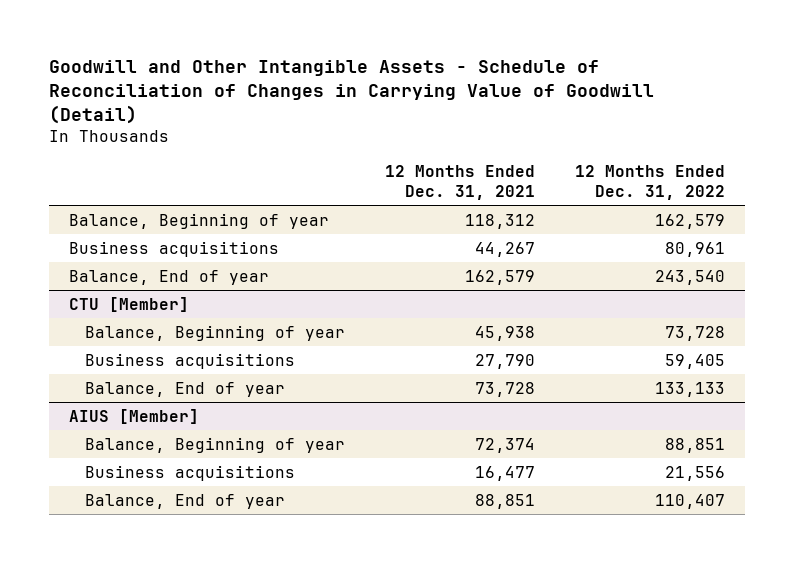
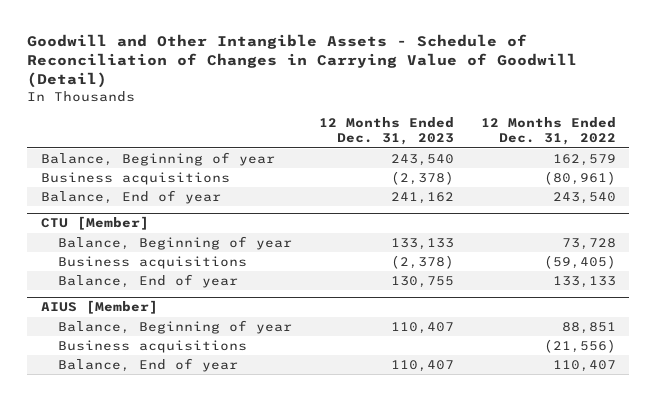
[384,165,535,201] 12 Months Ended Dec. 31, 2021 -> none
none -> [318,117,454,146] 12 Months Ended Dec. 31, 2023
[664,241,725,257] 80,961 -> [543,170,616,185] (80,961)
[664,353,725,369] 59,405 -> [543,254,616,269] (59,405)
[664,465,725,481] 21,556 -> [543,338,616,353] (21,556)

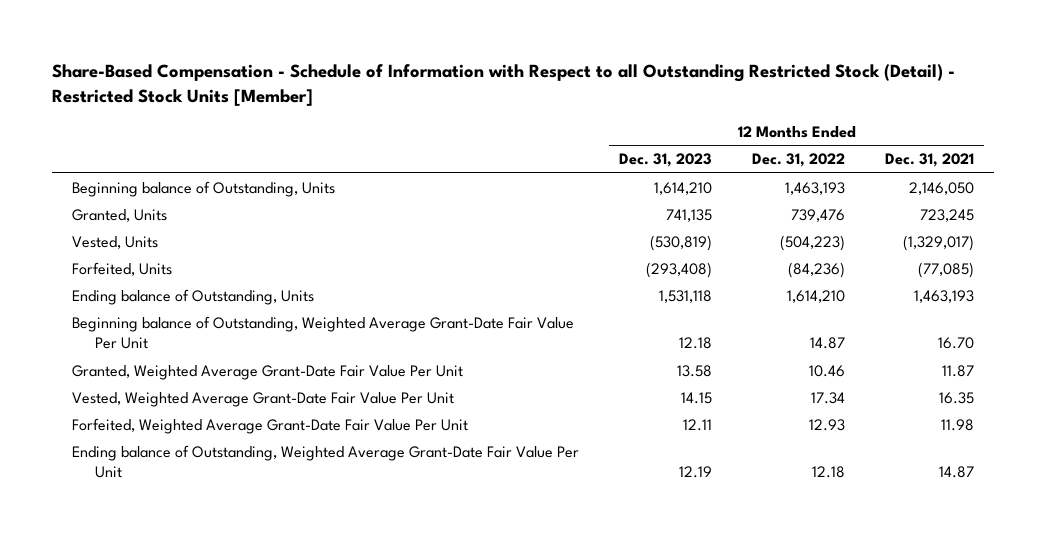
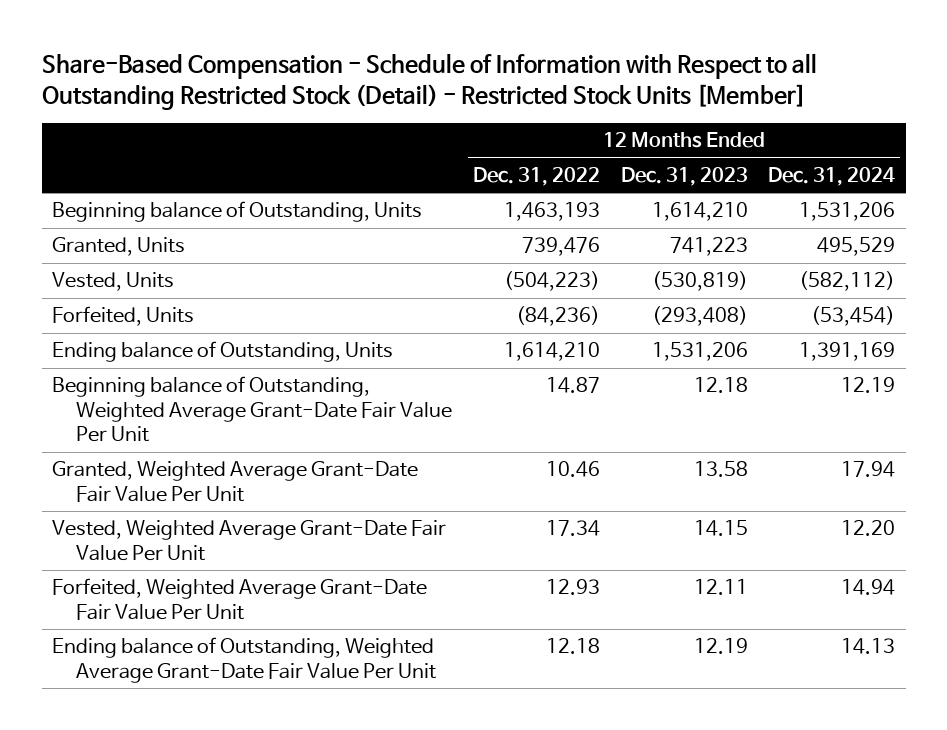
[885,153,975,168] Dec. 31, 2021 -> none
none -> [768,166,896,186] Dec. 31, 2024
[666,208,713,222] 741,135 -> [669,237,748,257] 741,223
[659,289,713,303] 1,531,118 -> [651,342,748,362] 1,531,206

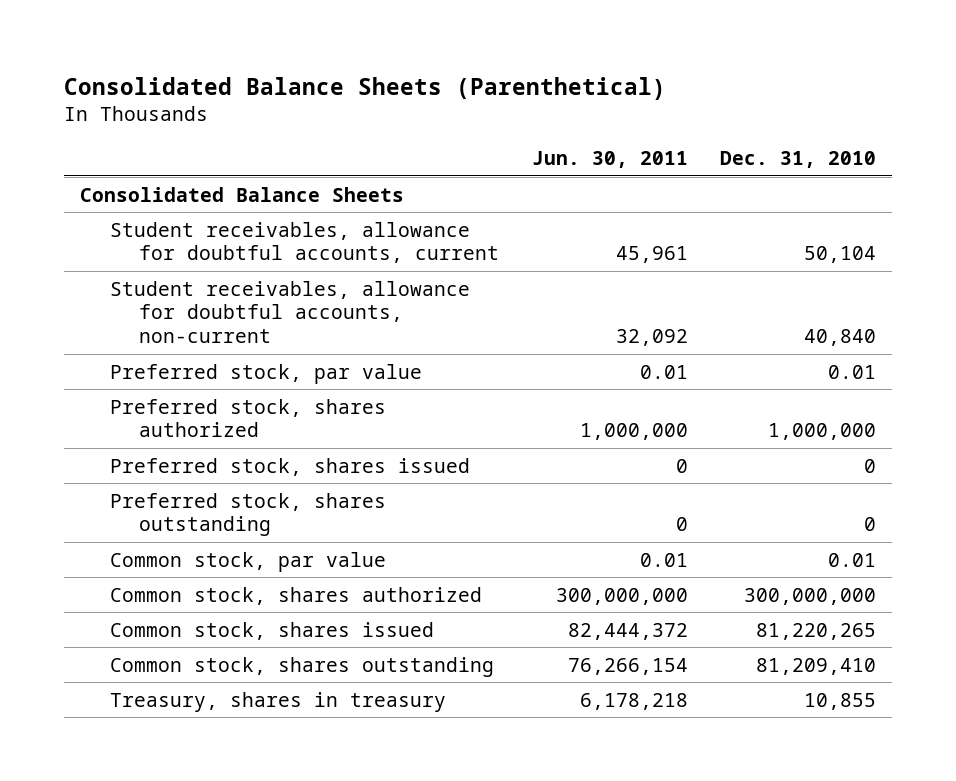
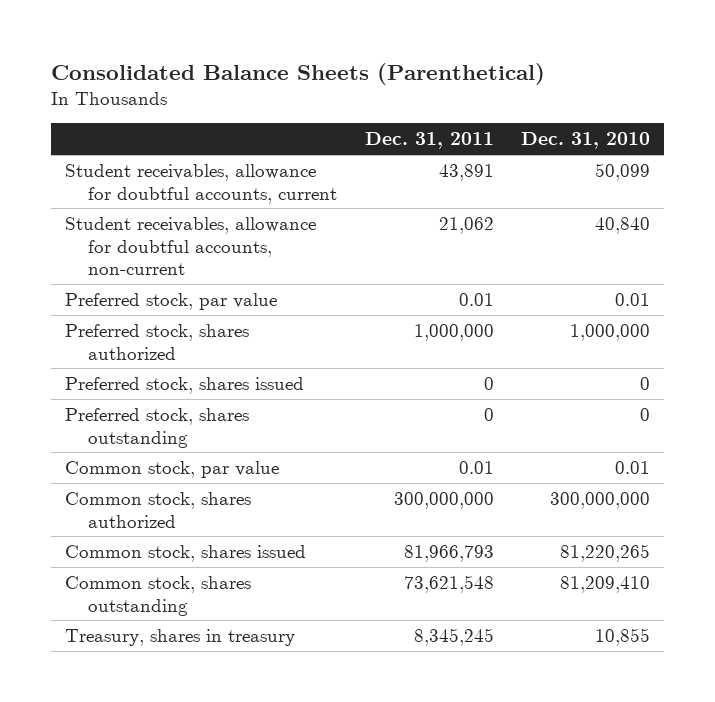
[531,151,688,169] Jun. 30, 2011 -> none
none -> [364,132,494,150] Dec. 31, 2011
[80,186,405,202] Consolidated Balance Sheets -> none
[804,246,877,264] 50,104 -> [595,162,651,181] 50,099

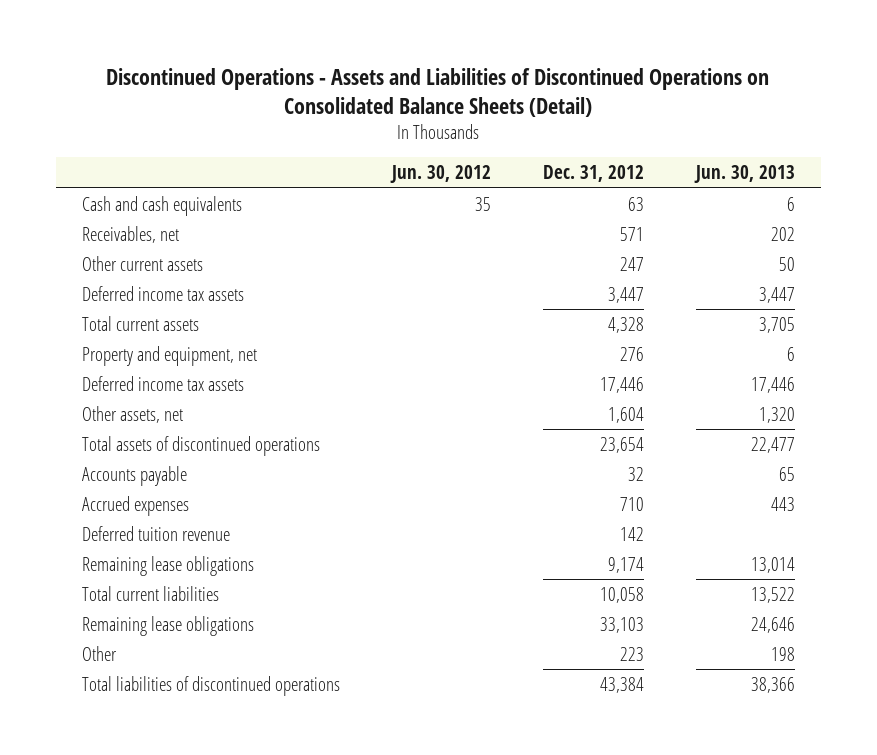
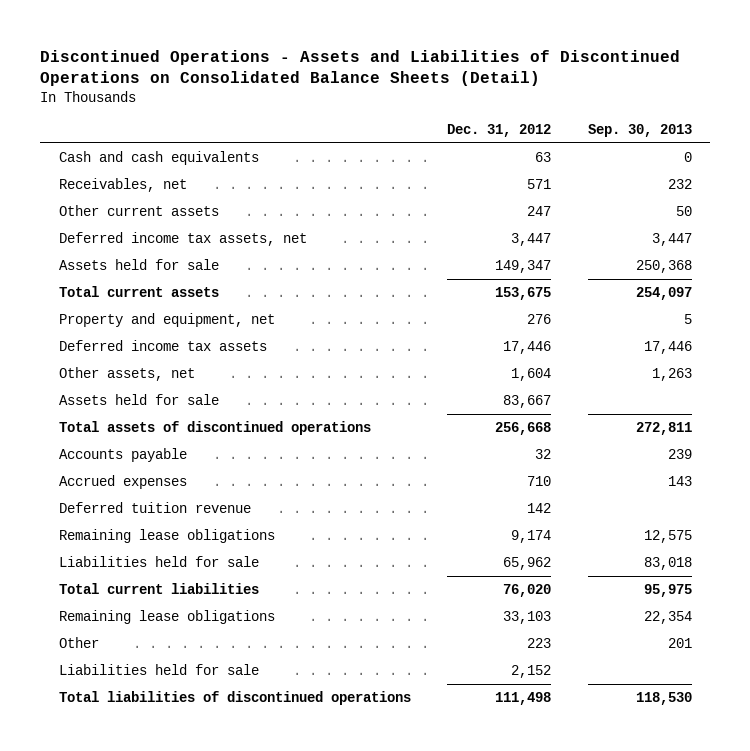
[389,165,491,184] Jun. 30, 2012 -> none
[694,165,796,184] Jun. 30, 2013 -> none
none -> [587,123,692,137] Sep. 30, 2013
[81,285,244,301] Deferred income tax assets -> [58,231,307,246] Deferred income tax assets, net
none -> [58,258,219,270] Assets held for sale
[607,316,644,333] 4,328 -> [495,286,552,300] 153,675
none -> [58,393,219,405] Assets held for sale
[599,436,644,453] 23,654 -> [495,421,552,435] 256,668
none -> [58,555,259,567] Liabilities held for sale
[599,586,644,603] 10,058 -> [503,583,552,597] 76,020
none -> [58,663,259,675] Liabilities held for sale
[599,676,644,693] 43,384 -> [495,691,552,705] 111,498

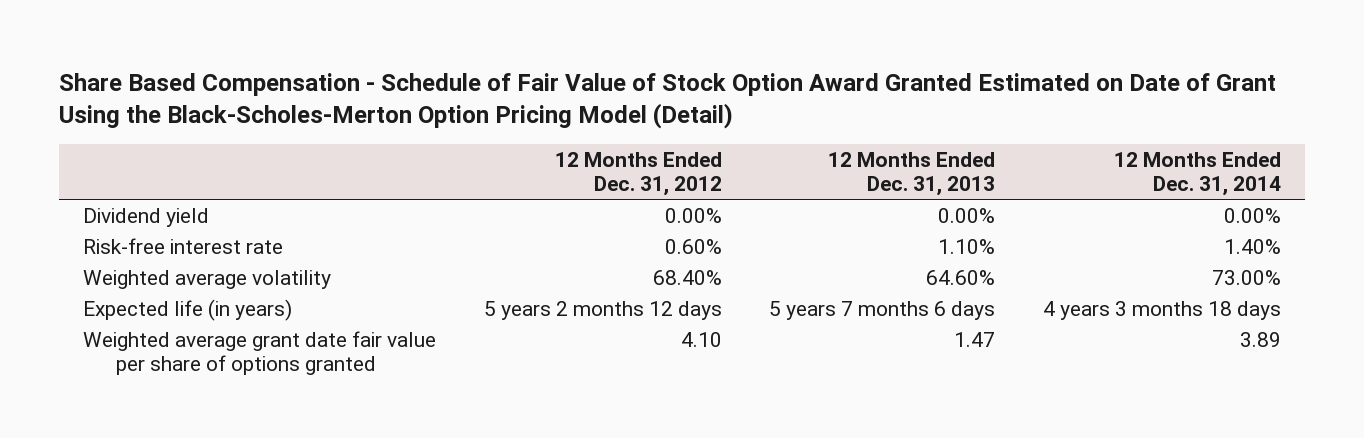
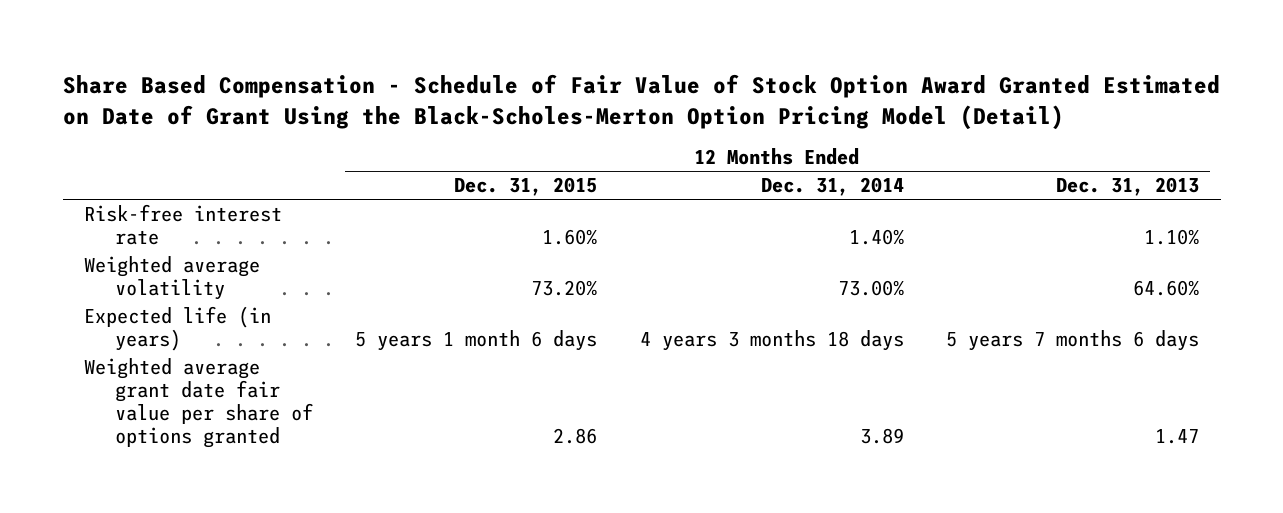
[554,152,722,197] 12 Months Ended Dec. 31, 2012 -> none
none -> [454,177,598,197] Dec. 31, 2015
[82,207,209,227] Dividend yield -> none

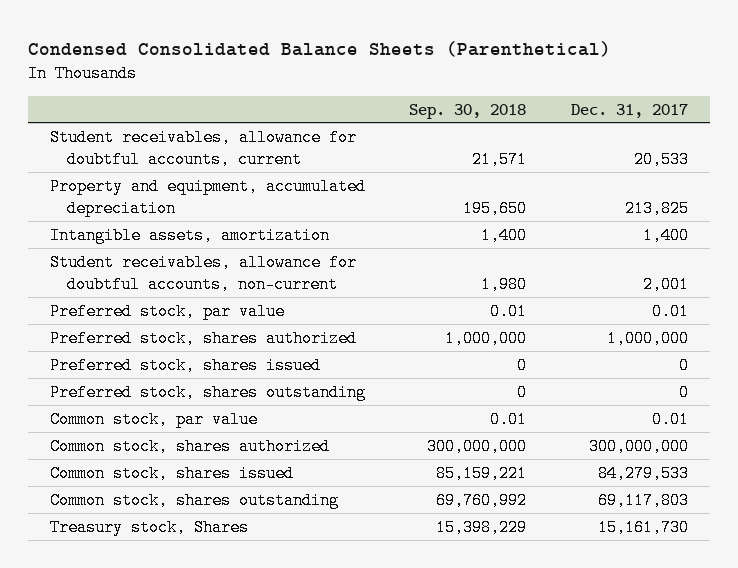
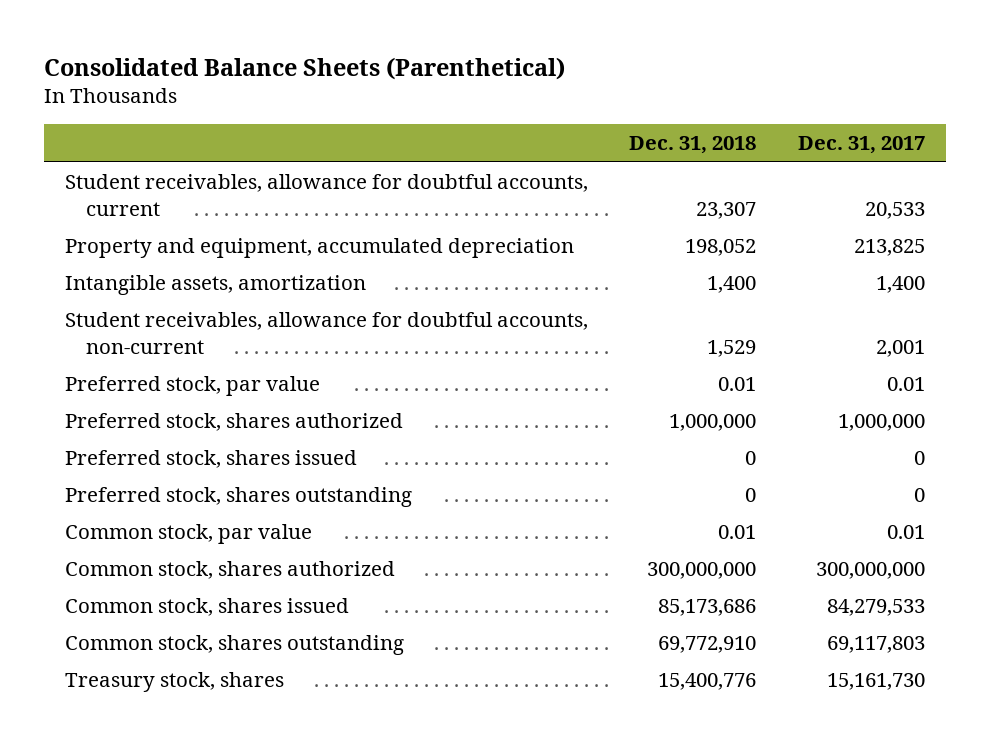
[27,40,611,57] Condensed Consolidated Balance Sheets (Parenthetical) -> [43,56,565,80] Consolidated Balance Sheets (Parenthetical)
[409,103,527,119] Sep. 30, 2018 -> none
none -> [629,136,757,155] Dec. 31, 2018
[49,518,249,536] Treasury stock, Shares -> [64,672,284,693] Treasury stock, shares

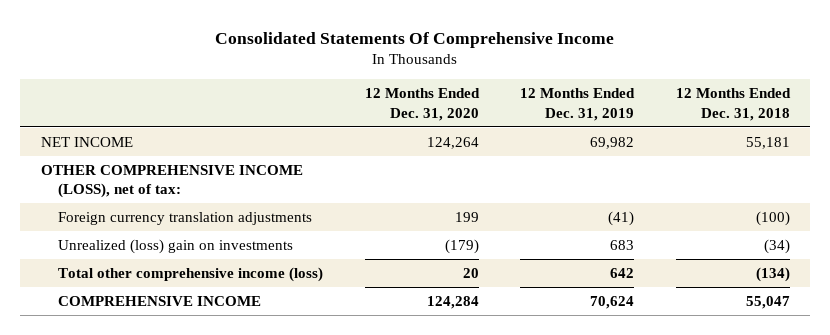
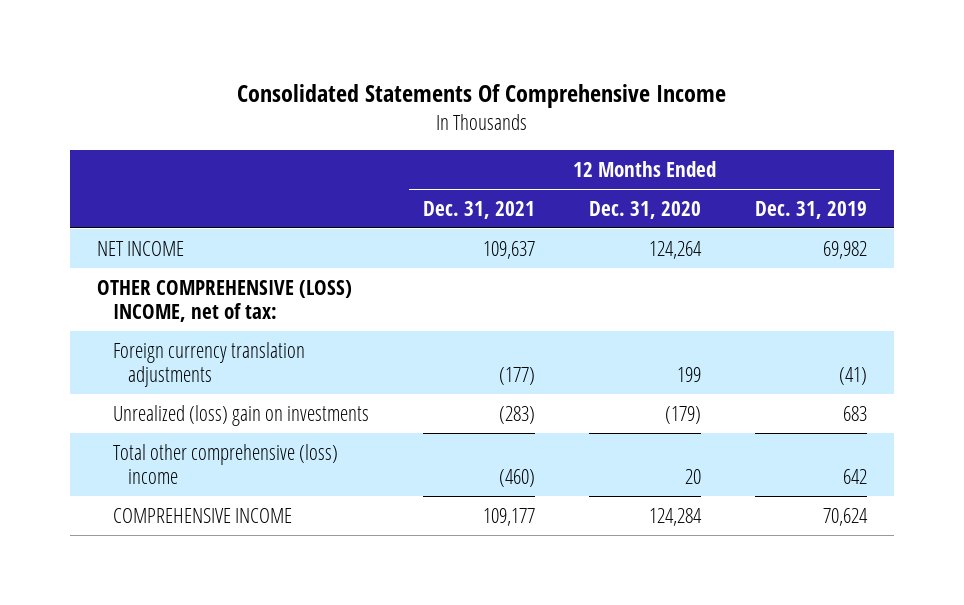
[675,88,791,121] 12 Months Ended Dec. 31, 2018 -> none
none -> [422,200,535,219] Dec. 31, 2021
[40,164,303,199] OTHER COMPREHENSIVE INCOME (LOSS), net of tax: -> [97,279,353,323] OTHER COMPREHENSIVE (LOSS) INCOME, net of tax:
[58,266,324,282] Total other comprehensive income (loss) -> [112,443,338,485] Total other comprehensive (loss) income

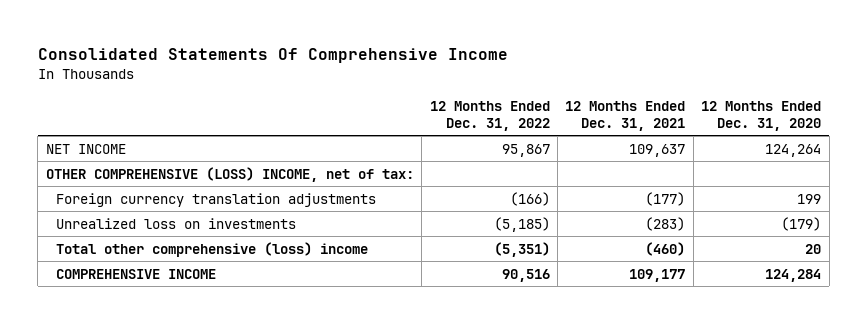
[754,200,867,219] Dec. 31, 2019 -> none
none -> [429,100,550,131] 12 Months Ended Dec. 31, 2022
[112,404,369,426] Unrealized (loss) gain on investments -> [55,217,296,229] Unrealized loss on investments

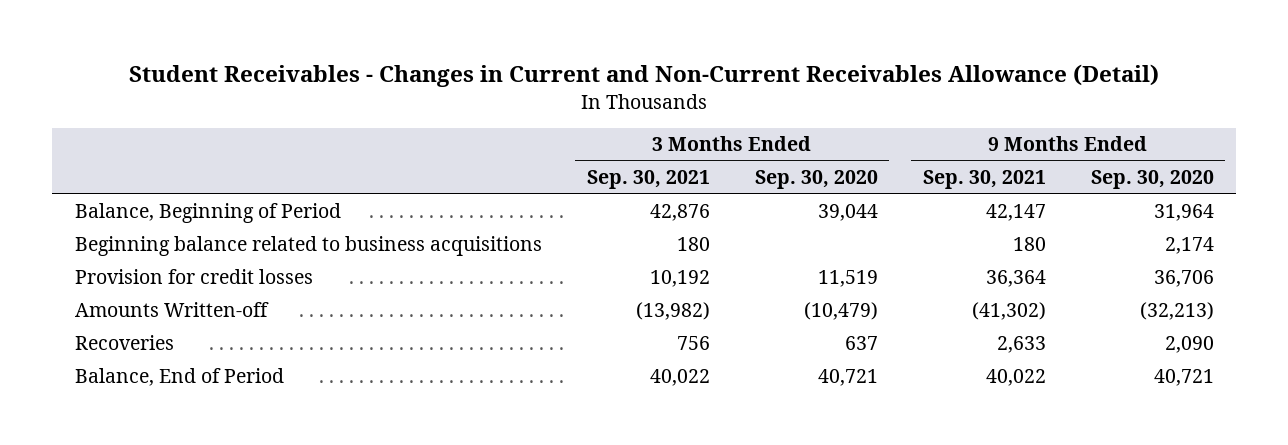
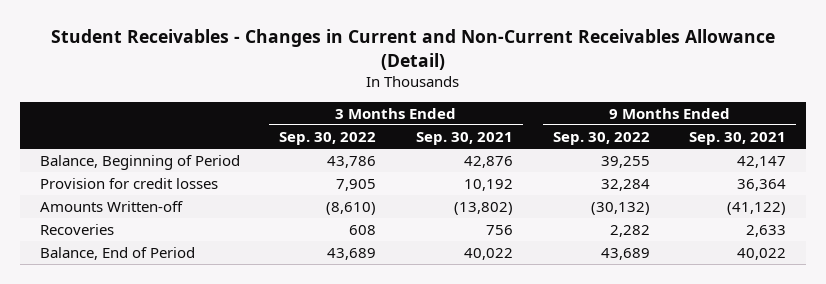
[754,170,878,190] Sep. 30, 2020 -> none
[1090,170,1214,190] Sep. 30, 2020 -> none
none -> [279,131,377,145] Sep. 30, 2022
none -> [552,131,650,145] Sep. 30, 2022
[74,236,542,257] Beginning balance related to business acquisitions -> none
[635,302,710,321] (13,982) -> [454,201,514,215] (13,802)
[971,302,1046,321] (41,302) -> [727,201,787,215] (41,122)

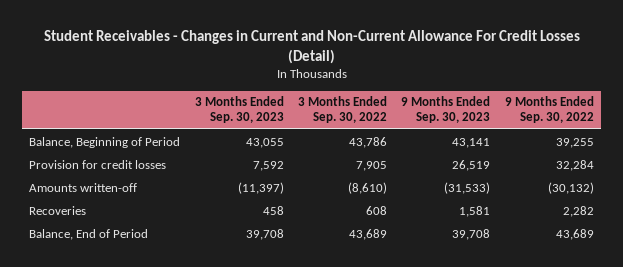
[51,29,776,70] Student Receivables - Changes in Current and Non-Current Receivables Allowance (Detail) -> [43,30,580,65] Student Receivables - Changes in Current and Non-Current Allowance For Credit Losses (Detail)
[416,131,514,145] Sep. 30, 2021 -> none
[689,131,787,145] Sep. 30, 2021 -> none
none -> [194,96,284,124] 3 Months Ended Sep. 30, 2023
none -> [401,96,491,124] 9 Months Ended Sep. 30, 2023
[39,200,183,212] Amounts Written-off -> [29,182,138,192] Amounts written-off

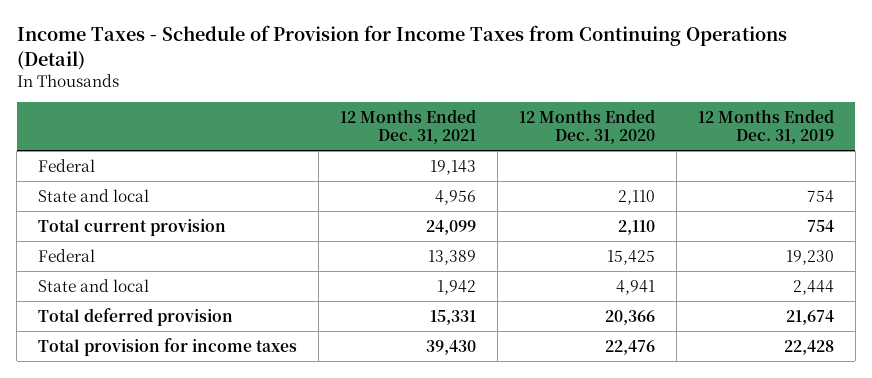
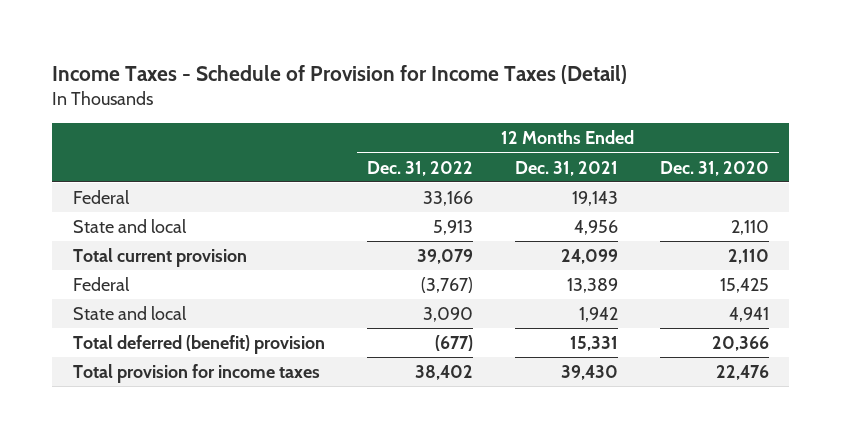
[16,25,787,70] Income Taxes - Schedule of Provision for Income Taxes from Continuing Operations (Detail) -> [52,64,628,84] Income Taxes - Schedule of Provision for Income Taxes (Detail)
[697,109,834,145] 12 Months Ended Dec. 31, 2019 -> none
none -> [366,160,473,176] Dec. 31, 2022
[38,307,234,326] Total deferred provision -> [73,334,326,354] Total deferred (benefit) provision

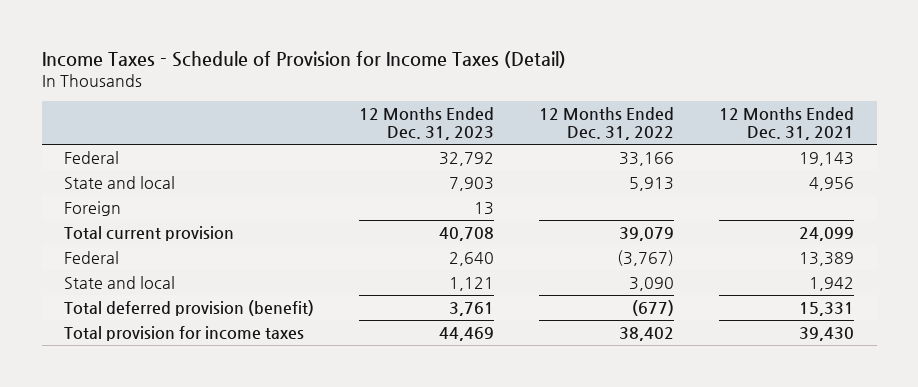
[659,160,769,176] Dec. 31, 2020 -> none
none -> [359,107,495,141] 12 Months Ended Dec. 31, 2023
none -> [64,200,122,216] Foreign
[73,334,326,354] Total deferred (benefit) provision -> [64,299,315,316] Total deferred provision (benefit)

